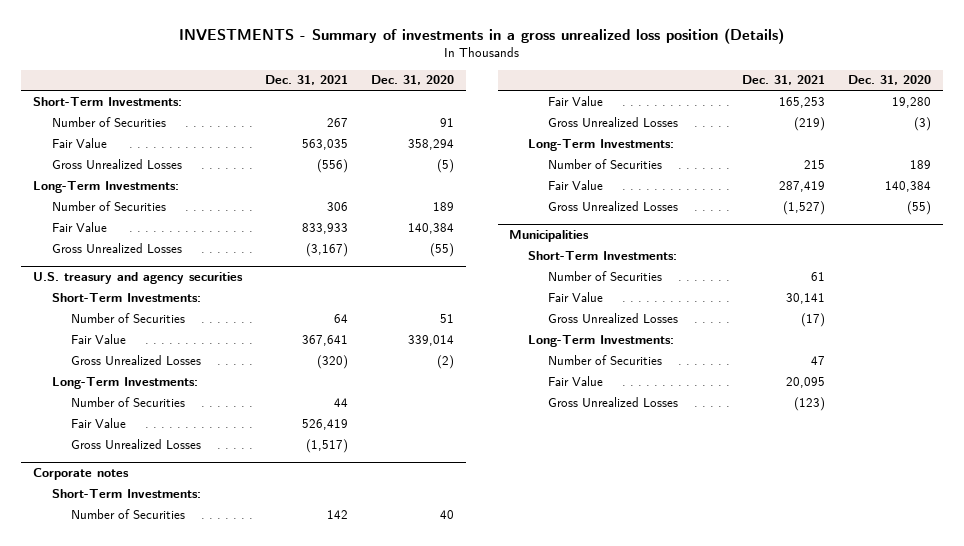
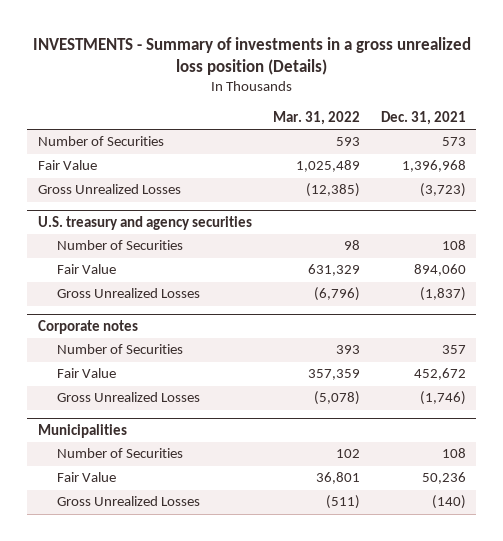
[371,75,455,86] Dec. 31, 2020 -> none
none -> [272,111,360,126] Mar. 31, 2022
[32,96,182,106] Short-Term Investments: -> none
[32,180,179,193] Long-Term Investments: -> none
[51,200,166,211] Number of Securities -> none
[51,221,107,232] Fair Value -> none
[51,242,182,253] Gross Unrealized Losses -> none
[327,117,349,127] 267 -> [441,137,466,147] 573
[302,138,349,150] 563,035 -> [401,160,466,173] 1,396,968
[317,158,349,173] (556) -> [419,183,466,198] (3,723)
[51,292,201,302] Short-Term Investments: -> none
[51,376,198,389] Long-Term Investments: -> none
[70,396,185,407] Number of Securities -> none
[70,417,126,428] Fair Value -> none
[70,438,201,449] Gross Unrealized Losses -> none
[334,313,349,323] 64 -> [441,240,466,251] 108
[302,334,349,346] 367,641 -> [413,264,466,277] 894,060
[317,354,349,369] (320) -> [419,287,466,302] (1,837)
[51,488,201,498] Short-Term Investments: -> none
[528,138,675,151] Long-Term Investments: -> none
[547,158,662,169] Number of Securities -> none
[547,179,603,190] Fair Value -> none
[547,200,678,211] Gross Unrealized Losses -> none
[327,509,349,519] 142 -> [441,345,466,355] 357
[778,96,825,108] 165,253 -> [413,368,466,381] 452,672
[793,116,825,131] (219) -> [419,391,466,406] (1,746)
[528,250,678,260] Short-Term Investments: -> none
[528,334,675,347] Long-Term Investments: -> none
[547,354,662,365] Number of Securities -> none
[547,375,603,386] Fair Value -> none
[547,396,678,407] Gross Unrealized Losses -> none
[810,271,825,281] 61 -> [441,448,466,459] 108
[785,292,825,304] 30,141 -> [421,472,466,485] 50,236
[800,312,825,327] (17) -> [431,495,466,510] (140)

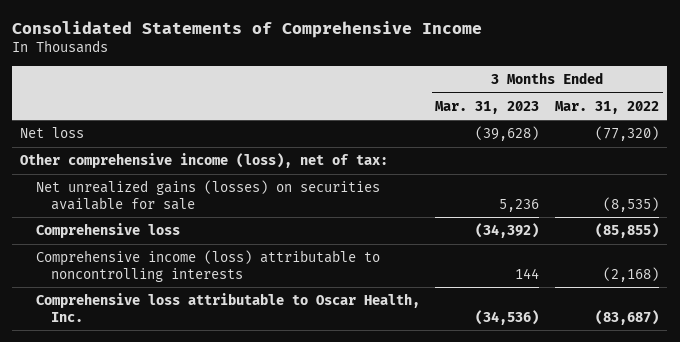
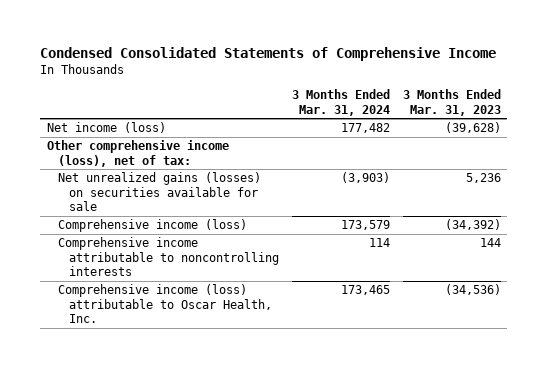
[12,20,483,38] Consolidated Statements of Comprehensive Income -> [40,47,497,62] Condensed Consolidated Statements of Comprehensive Income
[555,100,660,114] Mar. 31, 2022 -> none
none -> [291,88,390,116] 3 Months Ended Mar. 31, 2024
[20,127,85,139] Net loss -> [46,122,166,134] Net income (loss)
[35,223,180,239] Comprehensive loss -> [57,219,247,233] Comprehensive income (loss)
[35,250,380,282] Comprehensive income (loss) attributable to noncontrolling interests -> [57,237,279,277] Comprehensive income attributable to noncontrolling interests
[35,293,420,322] Comprehensive loss attributable to Oscar Health, Inc. -> [57,284,272,324] Comprehensive income (loss) attributable to Oscar Health, Inc.

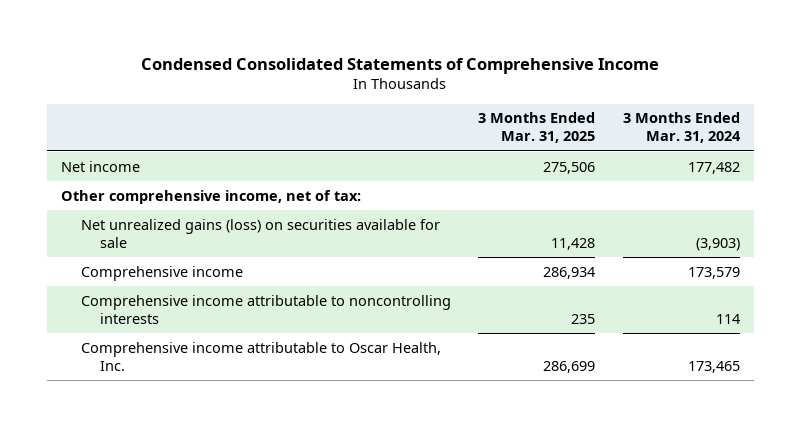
[402,88,501,116] 3 Months Ended Mar. 31, 2023 -> none
none -> [478,112,596,144] 3 Months Ended Mar. 31, 2025
[46,122,166,134] Net income (loss) -> [60,160,140,172] Net income
[46,140,229,167] Other comprehensive income (loss), net of tax: -> [60,189,361,204] Other comprehensive income, net of tax:
[57,172,261,212] Net unrealized gains (losses) on securities available for sale -> [80,218,440,248] Net unrealized gains (loss) on securities available for sale
[57,219,247,233] Comprehensive income (loss) -> [80,265,243,281] Comprehensive income
[57,284,272,324] Comprehensive income (loss) attributable to Oscar Health, Inc. -> [80,341,441,371] Comprehensive income attributable to Oscar Health, Inc.

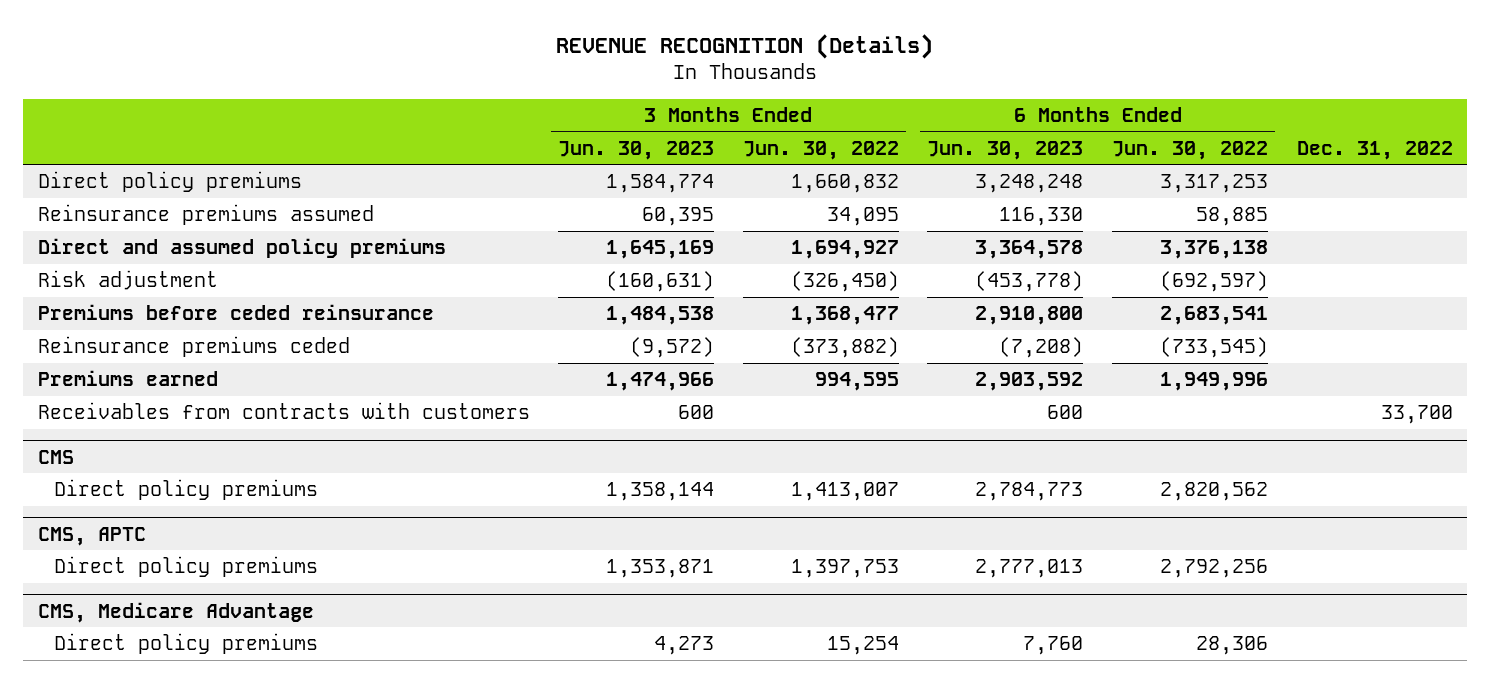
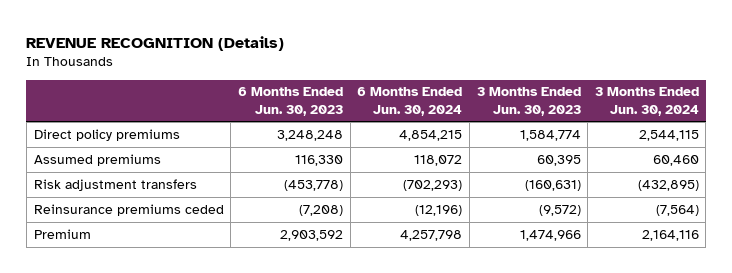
[742,140,899,160] Jun. 30, 2022 -> none
[1112,140,1269,160] Jun. 30, 2022 -> none
[1296,140,1453,160] Dec. 31, 2022 -> none
none -> [357,87,463,116] 6 Months Ended Jun. 30, 2024
none -> [594,87,699,116] 3 Months Ended Jun. 30, 2024
[37,238,446,259] Direct and assumed policy premiums -> none
[37,304,434,321] Premiums before ceded reinsurance -> none
[37,204,374,226] Reinsurance premiums assumed -> [33,153,161,166] Assumed premiums
[37,270,218,291] Risk adjustment -> [33,178,197,191] Risk adjustment transfers
[37,402,530,420] Receivables from contracts with customers -> none
[37,449,74,464] CMS -> none
[54,479,319,501] Direct policy premiums -> none
[37,526,146,546] CMS, APTC -> none
[54,556,319,578] Direct policy premiums -> none
[37,601,314,623] CMS, Medicare Advantage -> none
[54,633,319,655] Direct policy premiums -> none
[37,370,218,387] Premiums earned -> [33,228,91,239] Premium

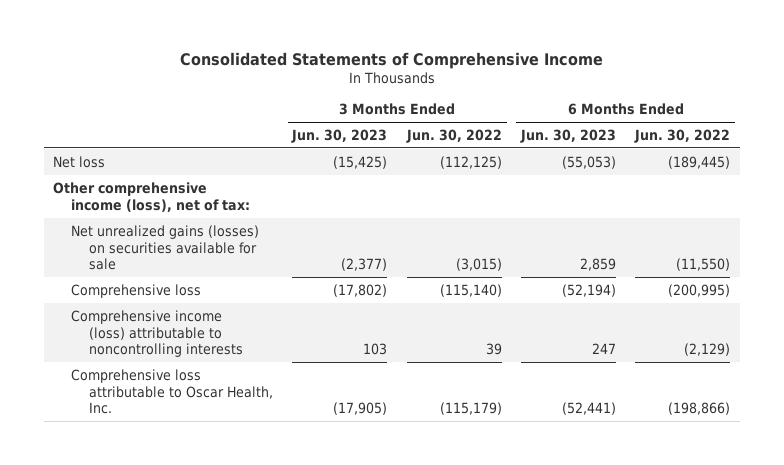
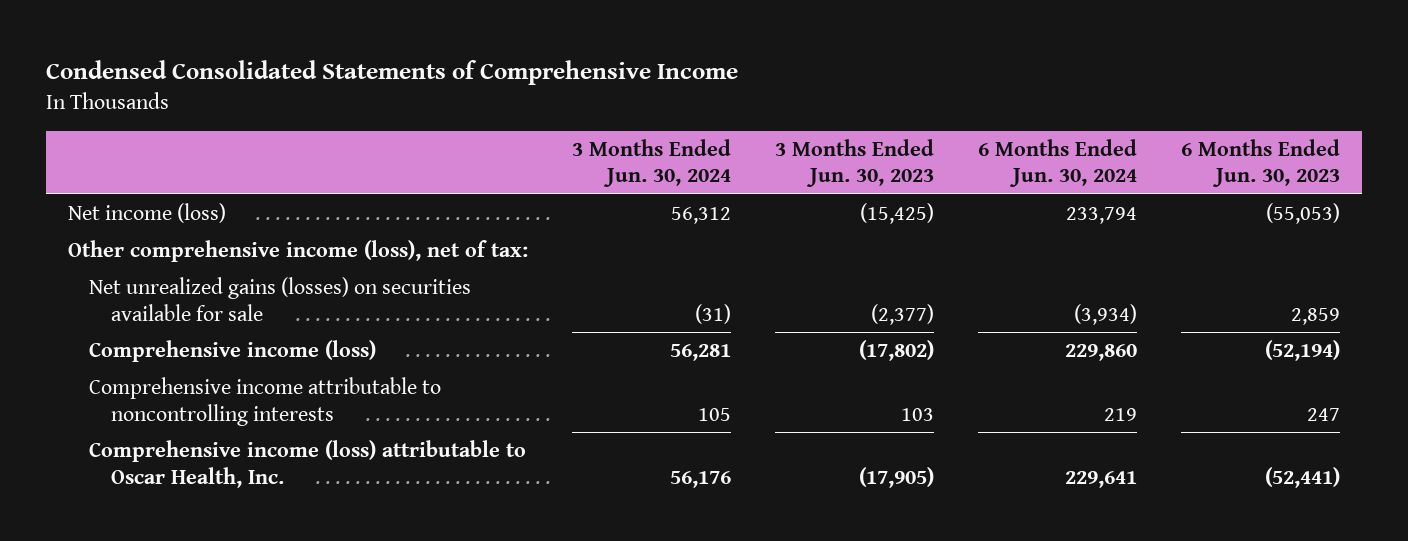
[179,51,603,69] Consolidated Statements of Comprehensive Income -> [45,60,738,86] Condensed Consolidated Statements of Comprehensive Income
[405,128,502,143] Jun. 30, 2022 -> none
[634,128,731,143] Jun. 30, 2022 -> none
none -> [571,138,731,188] 3 Months Ended Jun. 30, 2024
none -> [977,138,1137,188] 6 Months Ended Jun. 30, 2024
[53,155,106,168] Net loss -> [67,203,226,224] Net income (loss)
[71,283,202,298] Comprehensive loss -> [89,340,377,363] Comprehensive income (loss)
[71,309,244,358] Comprehensive income (loss) attributable to noncontrolling interests -> [89,377,442,426] Comprehensive income attributable to noncontrolling interests
[71,368,274,415] Comprehensive loss attributable to Oscar Health, Inc. -> [89,440,527,488] Comprehensive income (loss) attributable to Oscar Health, Inc.

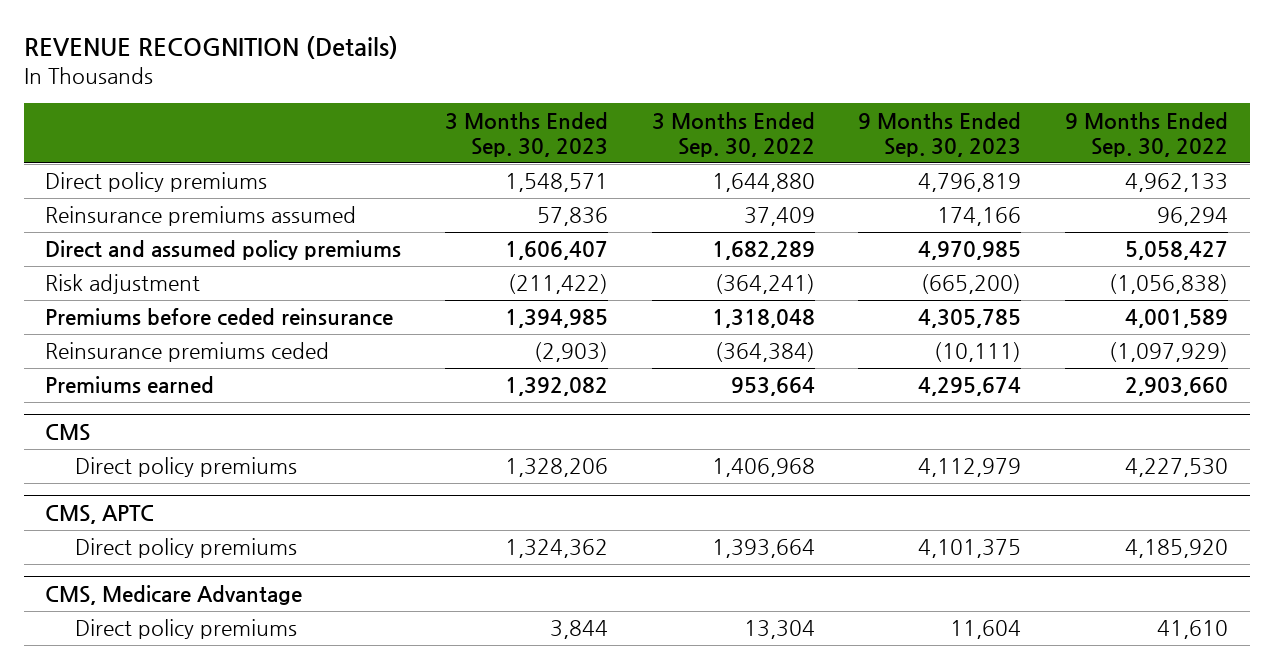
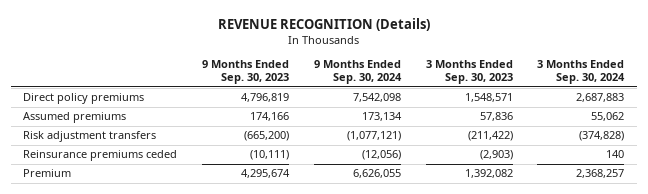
[651,111,815,158] 3 Months Ended Sep. 30, 2022 -> none
[1065,111,1229,158] 9 Months Ended Sep. 30, 2022 -> none
none -> [313,60,402,85] 9 Months Ended Sep. 30, 2024
none -> [537,60,626,85] 3 Months Ended Sep. 30, 2024
[45,240,402,261] Direct and assumed policy premiums -> none
[45,308,394,327] Premiums before ceded reinsurance -> none
[45,206,357,227] Reinsurance premiums assumed -> [23,112,127,124] Assumed premiums
[45,274,201,295] Risk adjustment -> [23,131,157,143] Risk adjustment transfers
[45,423,91,441] CMS -> none
[74,457,297,478] Direct policy premiums -> none
[45,504,155,524] CMS, APTC -> none
[74,538,297,559] Direct policy premiums -> none
[45,584,303,605] CMS, Medicare Advantage -> none
[74,619,297,640] Direct policy premiums -> none
[45,376,215,394] Premiums earned -> [23,169,72,178] Premium

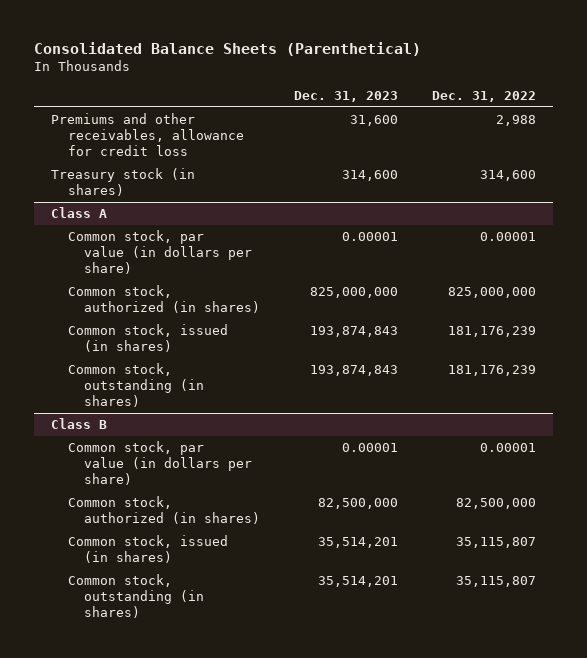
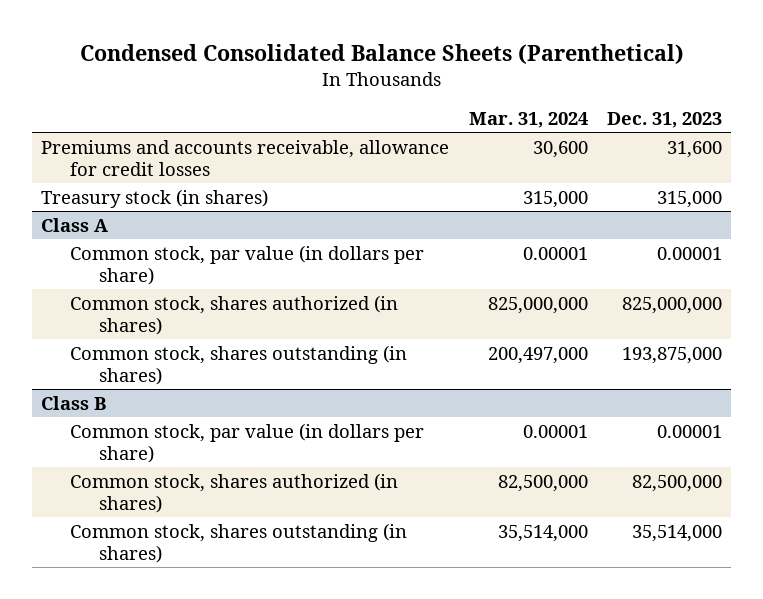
[33,41,421,56] Consolidated Balance Sheets (Parenthetical) -> [79,43,684,64] Condensed Consolidated Balance Sheets (Parenthetical)
[432,90,537,102] Dec. 31, 2022 -> none
none -> [468,112,588,129] Mar. 31, 2024
[50,113,244,156] Premiums and other receivables, allowance for credit loss -> [41,139,450,176] Premiums and accounts receivable, allowance for credit losses
[342,170,399,182] 314,600 -> [656,190,722,208] 315,000
[67,324,228,352] Common stock, issued (in shares) -> none
[67,285,261,313] Common stock, authorized (in shares) -> [70,294,399,335] Common stock, shares authorized (in shares)
[67,363,205,407] Common stock, outstanding (in shares) -> [70,344,408,385] Common stock, shares outstanding (in shares)
[310,365,399,377] 193,874,843 -> [621,346,722,364] 193,875,000
[67,535,228,563] Common stock, issued (in shares) -> none
[67,496,261,524] Common stock, authorized (in shares) -> [70,472,399,513] Common stock, shares authorized (in shares)
[67,574,205,618] Common stock, outstanding (in shares) -> [70,522,408,563] Common stock, shares outstanding (in shares)
[318,576,399,588] 35,514,201 -> [631,524,722,542] 35,514,000

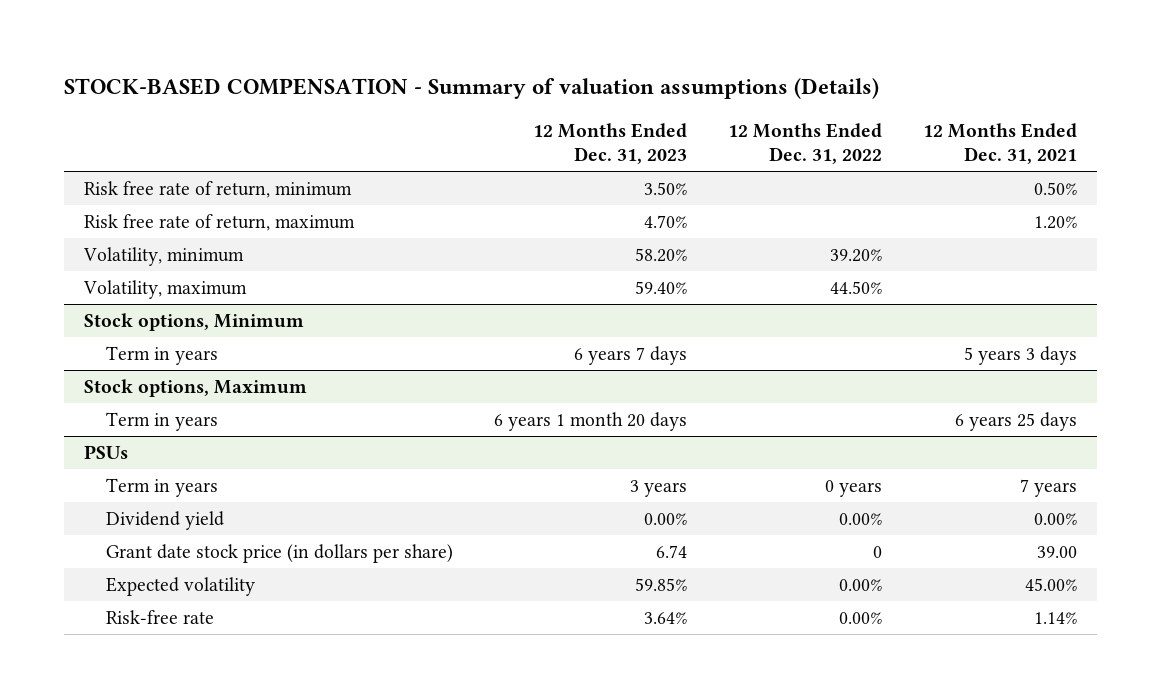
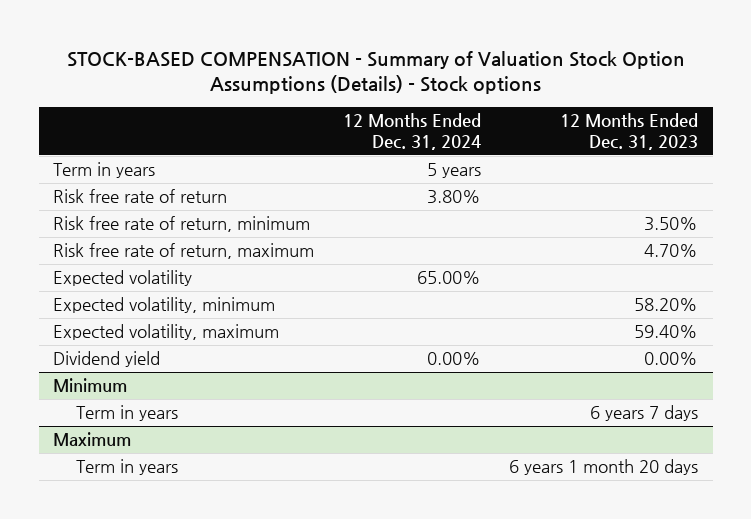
[63,78,879,100] STOCK-BASED COMPENSATION - Summary of valuation assumptions (Details) -> [66,50,685,95] STOCK-BASED COMPENSATION - Summary of Valuation Stock Option Assumptions (Details) - Stock options
[727,122,882,165] 12 Months Ended Dec. 31, 2022 -> none
[922,122,1077,165] 12 Months Ended Dec. 31, 2021 -> none
none -> [342,112,481,151] 12 Months Ended Dec. 31, 2024
none -> [53,162,156,179] Term in years
none -> [53,189,228,204] Risk free rate of return
[84,312,305,331] Stock options, Minimum -> none
none -> [53,270,193,287] Expected volatility
[83,246,245,266] Volatility, minimum -> [53,297,276,314] Expected volatility, minimum
[83,279,248,299] Volatility, maximum -> [53,324,280,341] Expected volatility, maximum
none -> [53,351,161,368] Dividend yield
none -> [53,378,128,393] Minimum
[84,378,308,397] Stock options, Maximum -> none
none -> [53,432,132,447] Maximum
[84,444,129,459] PSUs -> none
[105,477,218,497] Term in years -> none
[105,510,224,530] Dividend yield -> none
[105,543,453,563] Grant date stock price (in dollars per share) -> none
[105,576,255,596] Expected volatility -> none
[105,609,214,624] Risk-free rate -> none

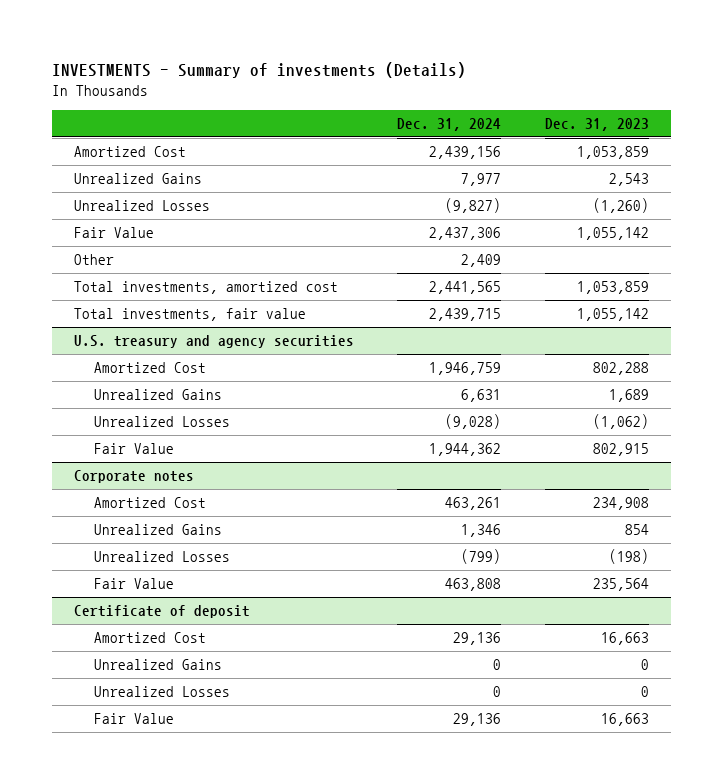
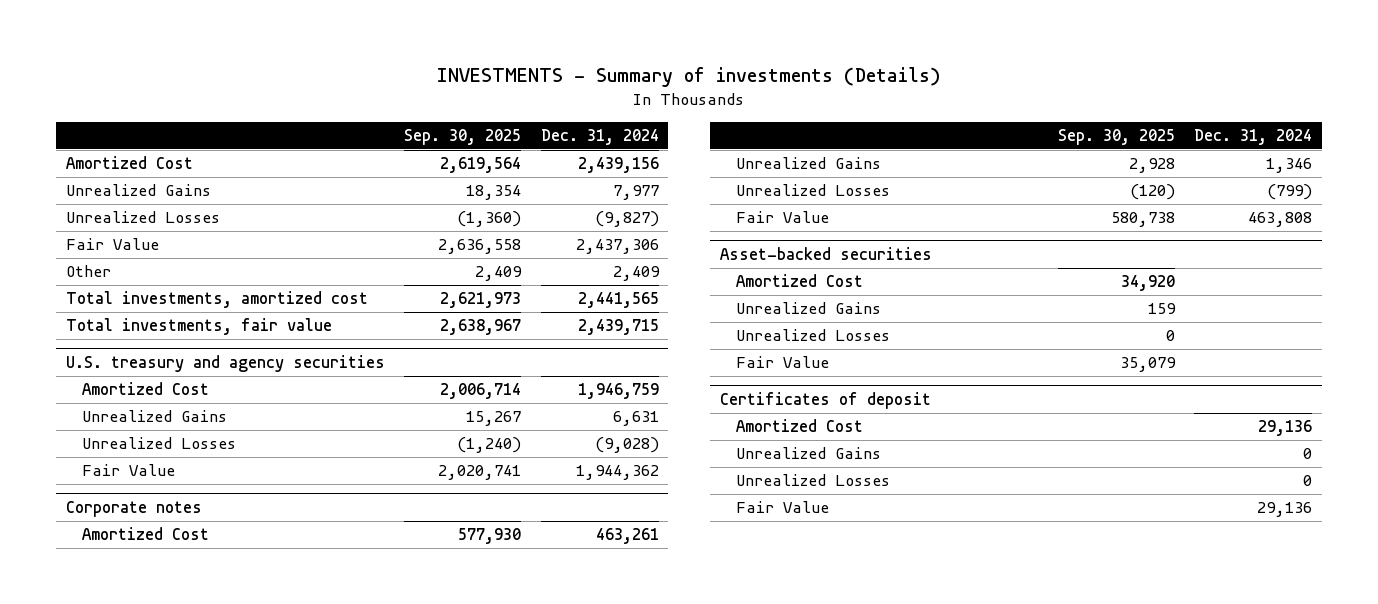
[545,117,650,131] Dec. 31, 2023 -> none
none -> [404,129,522,146] Sep. 30, 2025
none -> [719,247,932,261] Asset-backed securities
none -> [735,274,863,288] Amortized Cost
none -> [735,302,881,315] Unrealized Gains
none -> [735,329,890,342] Unrealized Losses
none -> [735,356,829,369] Fair Value
[73,605,250,619] Certificate of deposit -> [719,392,931,410] Certificates of deposit

